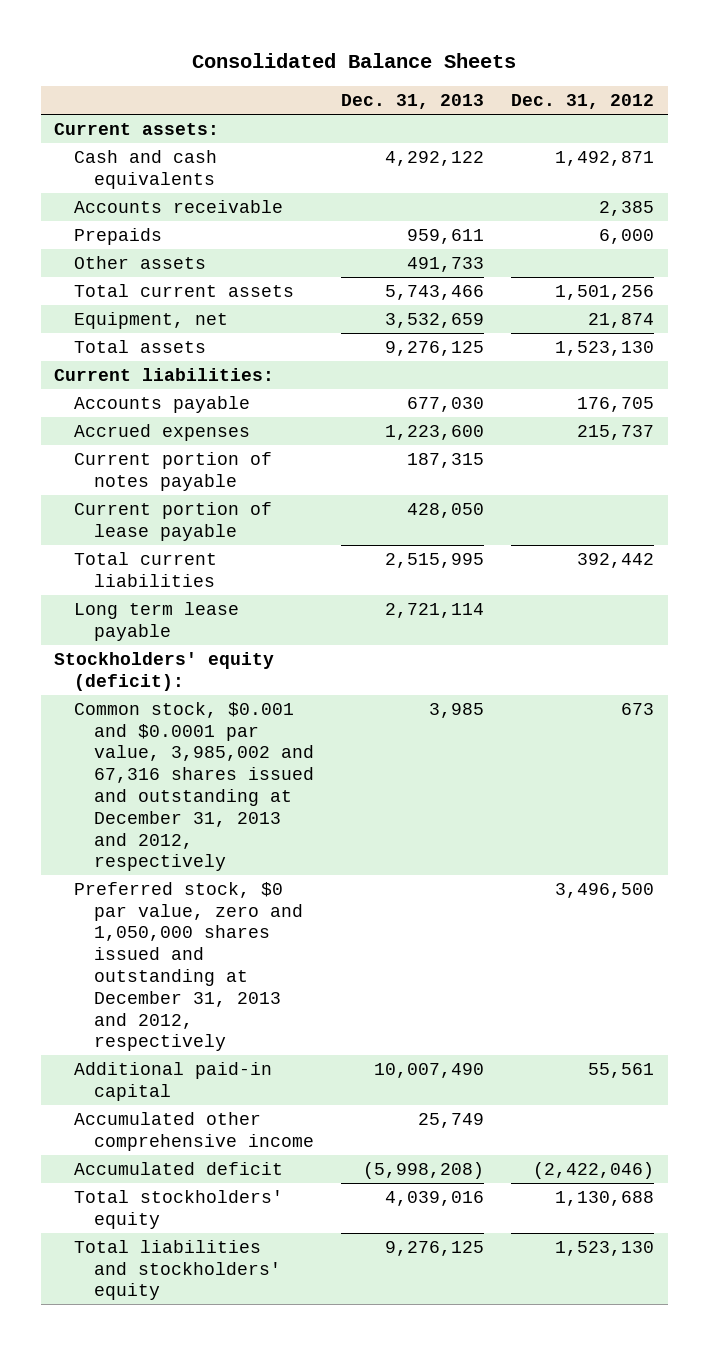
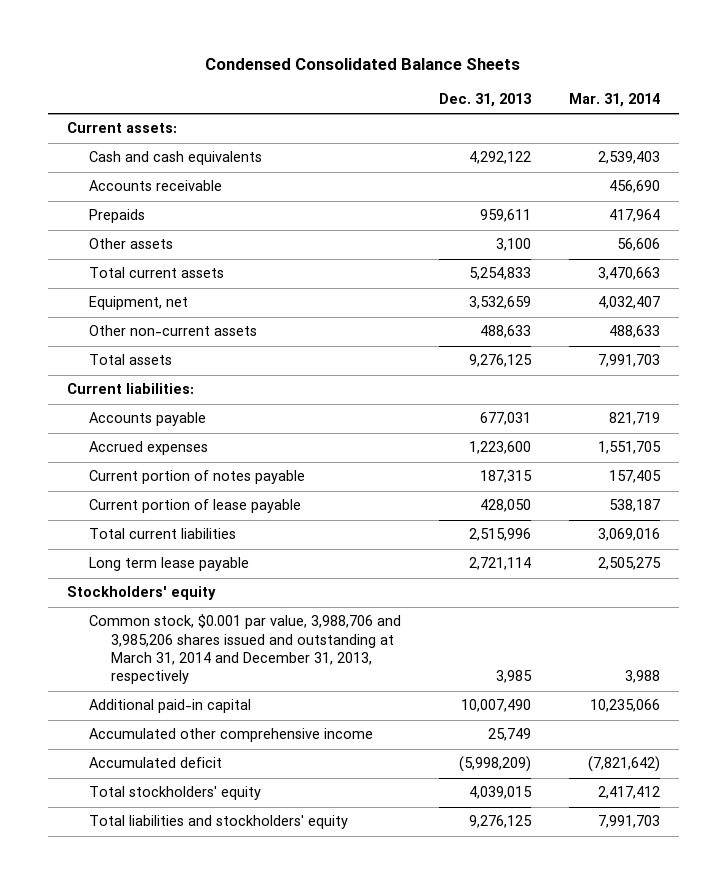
[192,53,517,69] Consolidated Balance Sheets -> [205,57,521,70] Condensed Consolidated Balance Sheets
[511,93,655,109] Dec. 31, 2012 -> none
none -> [569,92,661,107] Mar. 31, 2014
[407,256,485,272] 491,733 -> [495,238,531,252] 3,100
[385,284,485,300] 5,743,466 -> [468,267,531,281] 5,254,833
none -> [88,325,257,337] Other non-current assets
[407,396,485,412] 677,030 -> [479,412,531,426] 677,031
[385,552,485,568] 2,515,995 -> [468,528,531,542] 2,515,996
[74,881,303,1052] Preferred stock, $0 par value, zero and 1,050,000 shares issued and outstanding at December 31, 2013 and 2012, respectively -> none
[54,651,275,691] Stockholders' equity (deficit): -> [66,586,216,601] Stockholders' equity
[74,701,314,872] Common stock, $0.001 and $0.0001 par value, 3,985,002 and 67,316 shares issued and outstanding at December 31, 2013 and 2012, respectively -> [88,614,401,685] Common stock, $0.001 par value, 3,988,706 and 3,985,206 shares issued and outstanding at March 31, 2014 and December 31, 2013, respectively
[363,1161,485,1179] (5,998,208) -> [458,756,531,773] (5,998,209)
[385,1190,485,1206] 4,039,016 -> [468,786,532,800] 4,039,015

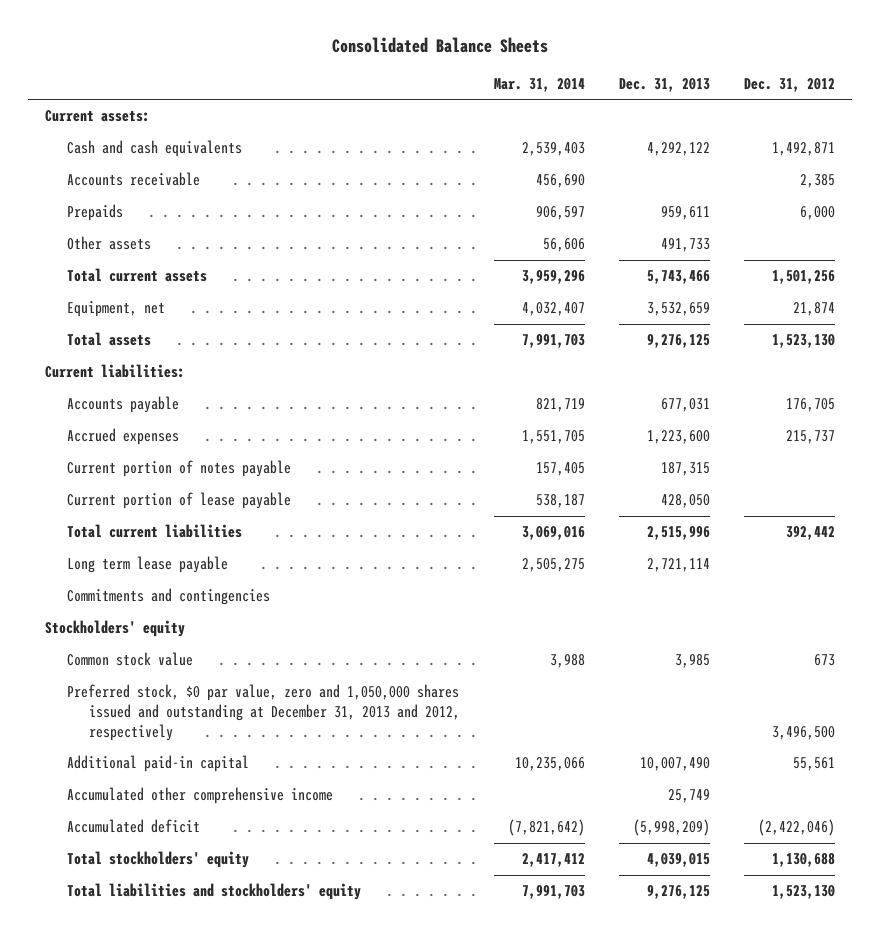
[205,57,521,70] Condensed Consolidated Balance Sheets -> [332,36,549,53] Consolidated Balance Sheets
none -> [744,77,836,92] Dec. 31, 2012
[609,209,661,223] 417,964 -> [536,206,586,221] 906,597
[495,238,531,252] 3,100 -> [661,238,711,253] 491,733
[468,267,531,281] 5,254,833 -> [647,270,711,285] 5,743,466
[598,267,661,281] 3,470,663 -> [522,270,586,285] 3,959,296
[88,325,257,337] Other non-current assets -> none
none -> [66,588,270,606] Commitments and contingencies
[88,614,401,685] Common stock, $0.001 par value, 3,988,706 and 3,985,206 shares issued and outstanding at March 31, 2014 and December 31, 2013, respectively -> [66,652,193,667] Common stock value
none -> [66,684,461,741] Preferred stock, $0 par value, zero and 1,050,000 shares issued and outstanding at December 31, 2013 and 2012, respectively

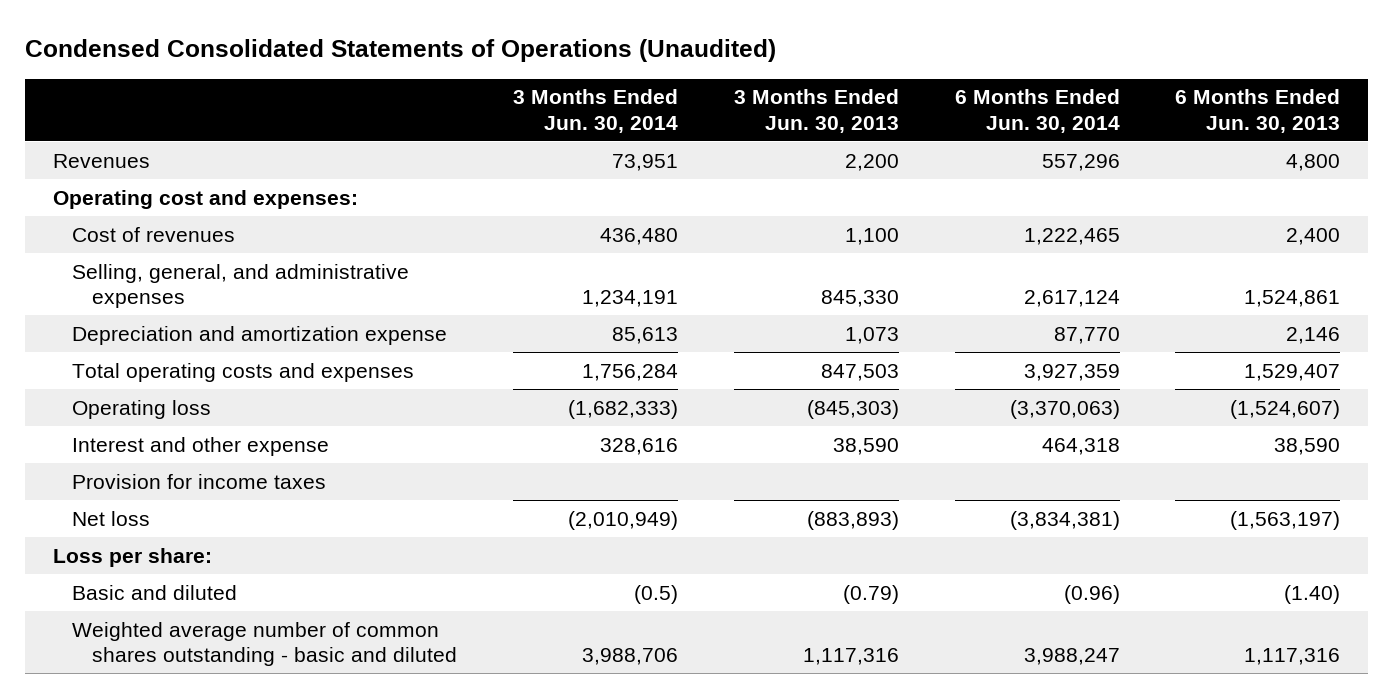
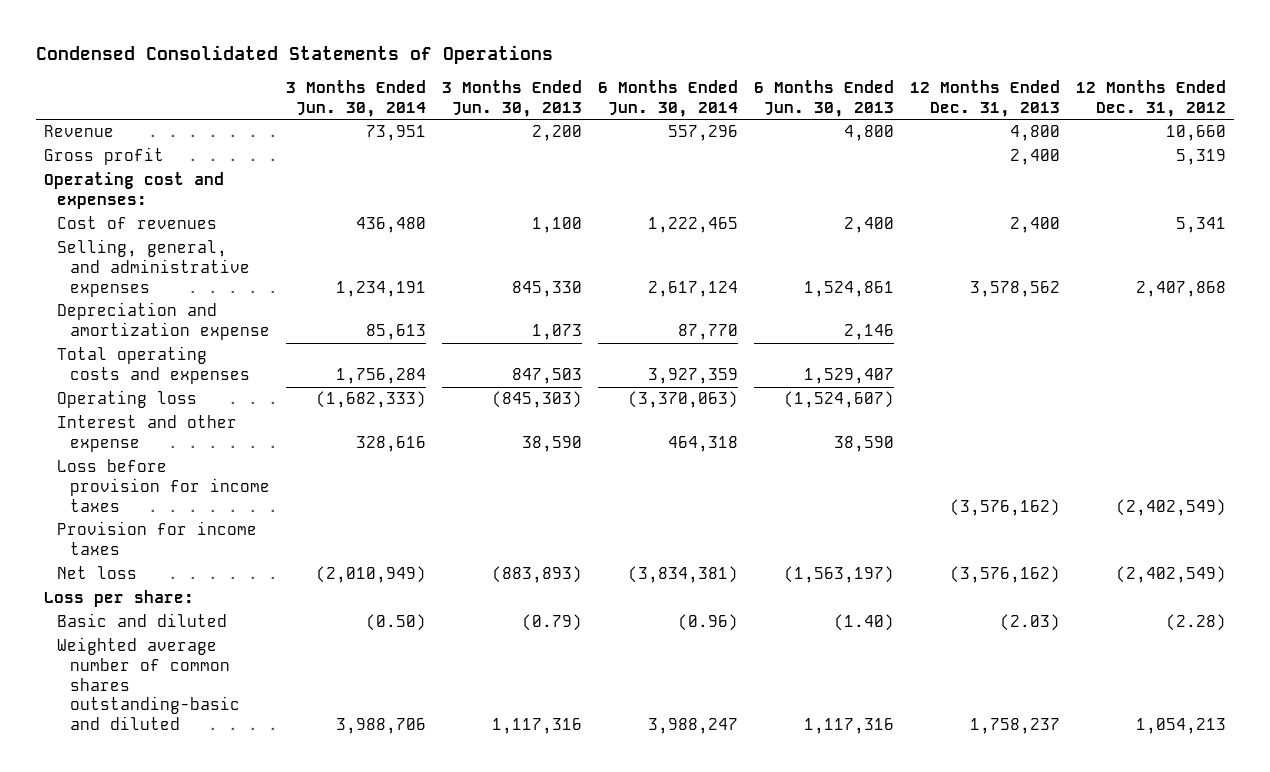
[24,39,776,63] Condensed Consolidated Statements of Operations (Unaudited) -> [35,44,553,64] Condensed Consolidated Statements of Operations
none -> [909,80,1060,117] 12 Months Ended Dec. 31, 2013
none -> [1075,80,1226,117] 12 Months Ended Dec. 31, 2012
[52,153,150,168] Revenues -> [43,125,114,138] Revenue
none -> [43,147,164,166] Gross profit
none -> [56,459,270,512] Loss before provision for income taxes
[633,584,678,604] (0.5) -> [365,614,426,632] (0.50)
[72,621,457,667] Weighted average number of common shares outstanding - basic and diluted -> [56,637,240,730] Weighted average number of common shares outstanding-basic and diluted

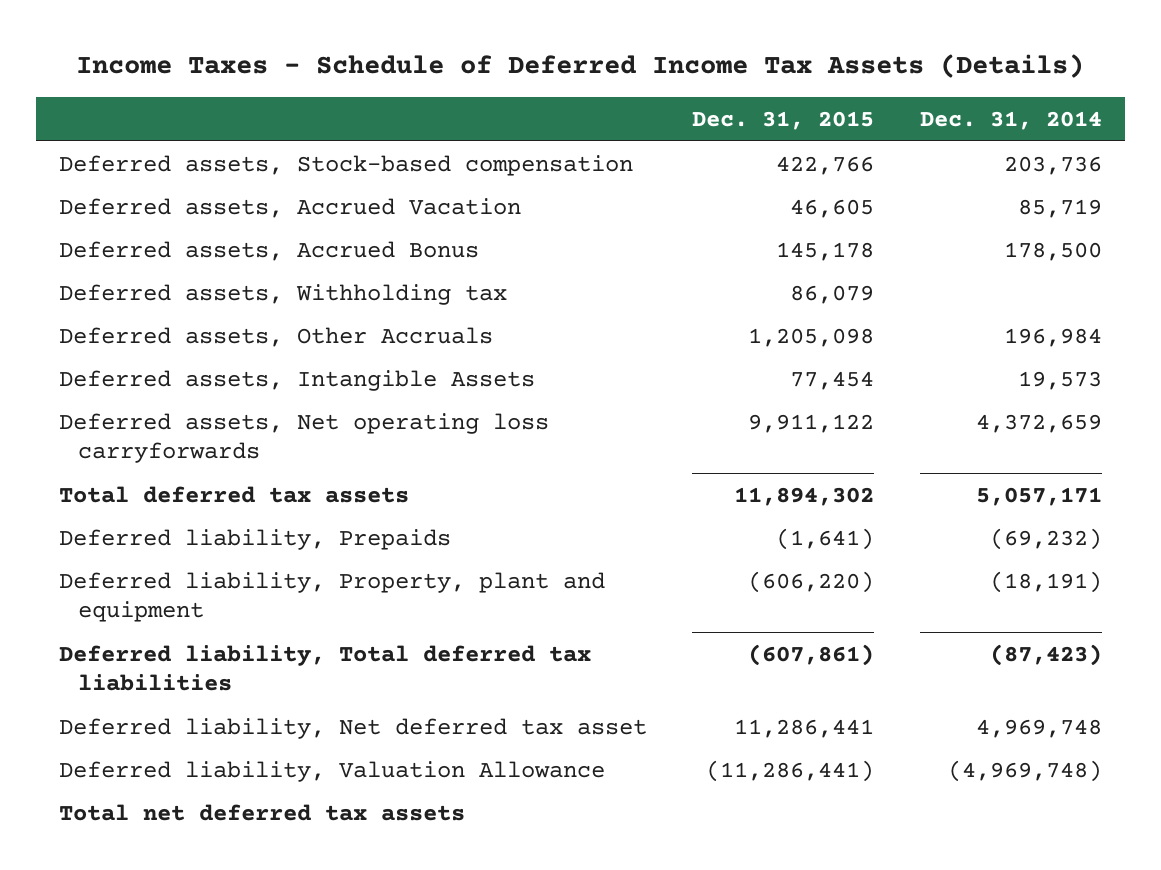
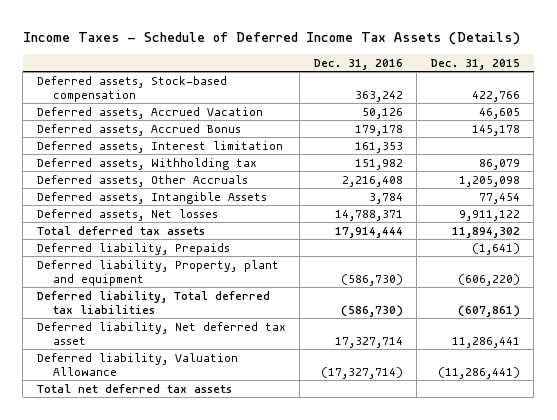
[920,110,1103,130] Dec. 31, 2014 -> none
none -> [313,58,403,70] Dec. 31, 2016
none -> [36,140,283,153] Deferred assets, Interest limitation
[58,412,549,464] Deferred assets, Net operating loss carryforwards -> [36,208,218,221] Deferred assets, Net losses

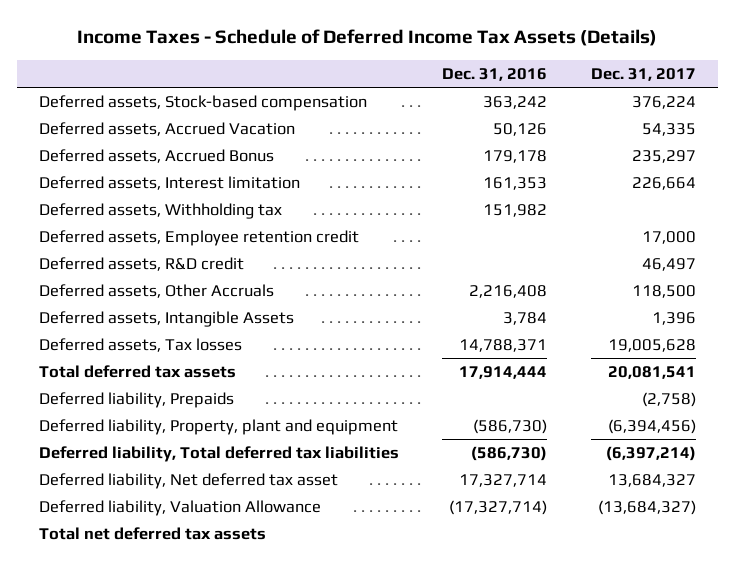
[430,58,520,70] Dec. 31, 2015 -> none
none -> [590,68,696,82] Dec. 31, 2017
none -> [38,230,359,247] Deferred assets, Employee retention credit
none -> [38,257,244,272] Deferred assets, R&D credit
[36,208,218,221] Deferred assets, Net losses -> [38,338,242,353] Deferred assets, Tax losses

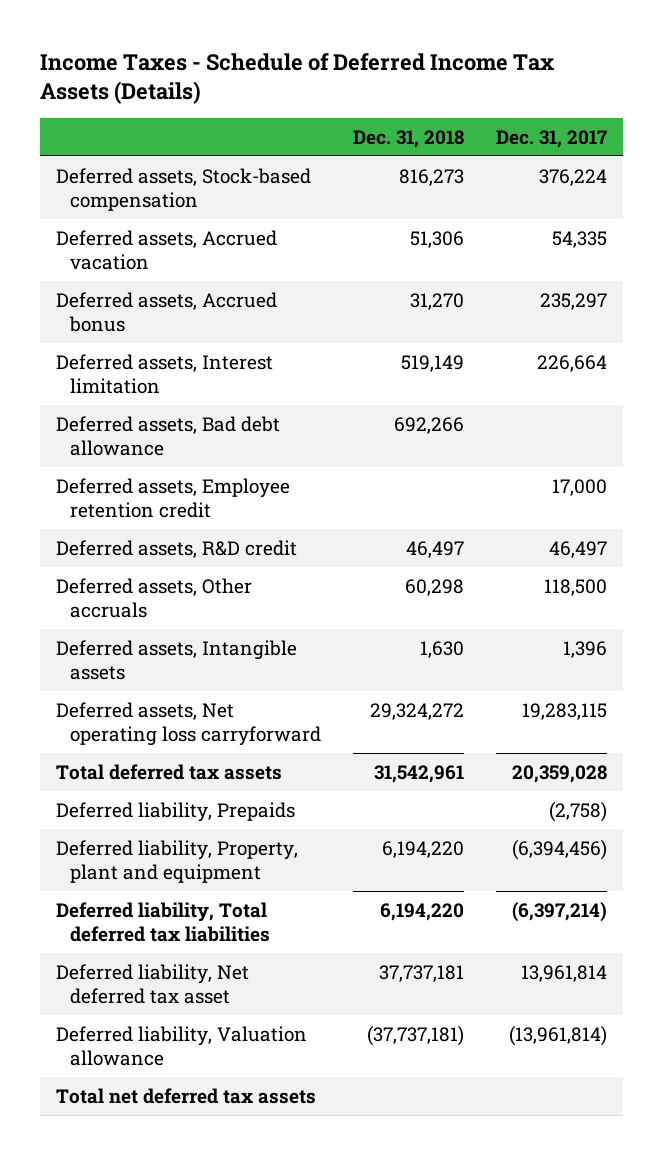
[442,68,548,82] Dec. 31, 2016 -> none
none -> [353,129,465,148] Dec. 31, 2018
[38,122,295,137] Deferred assets, Accrued Vacation -> [55,229,277,271] Deferred assets, Accrued vacation
[38,149,274,164] Deferred assets, Accrued Bonus -> [55,291,277,333] Deferred assets, Accrued bonus
[38,203,282,220] Deferred assets, Withholding tax -> none
none -> [55,415,280,457] Deferred assets, Bad debt allowance
[38,284,274,299] Deferred assets, Other Accruals -> [55,577,252,619] Deferred assets, Other accruals
[38,311,294,328] Deferred assets, Intangible Assets -> [55,639,297,681] Deferred assets, Intangible assets
[38,338,242,353] Deferred assets, Tax losses -> [55,701,322,747] Deferred assets, Net operating loss carryforward
[607,339,696,353] 19,005,628 -> [521,702,607,720] 19,283,115
[607,366,696,380] 20,081,541 -> [511,764,607,783] 20,359,028
[607,474,696,488] 13,684,327 -> [520,964,607,982] 13,961,814
[38,500,321,517] Deferred liability, Valuation Allowance -> [55,1025,307,1067] Deferred liability, Valuation allowance
[597,500,696,516] (13,684,327) -> [508,1024,607,1046] (13,961,814)

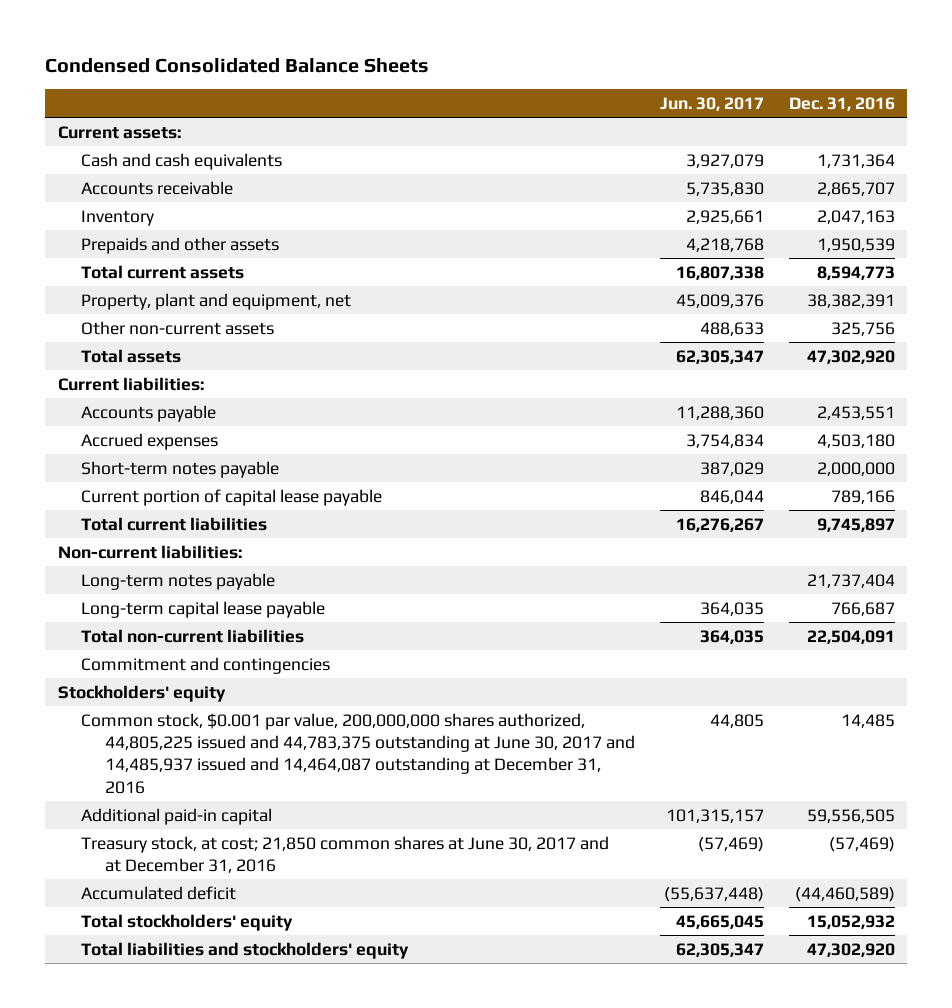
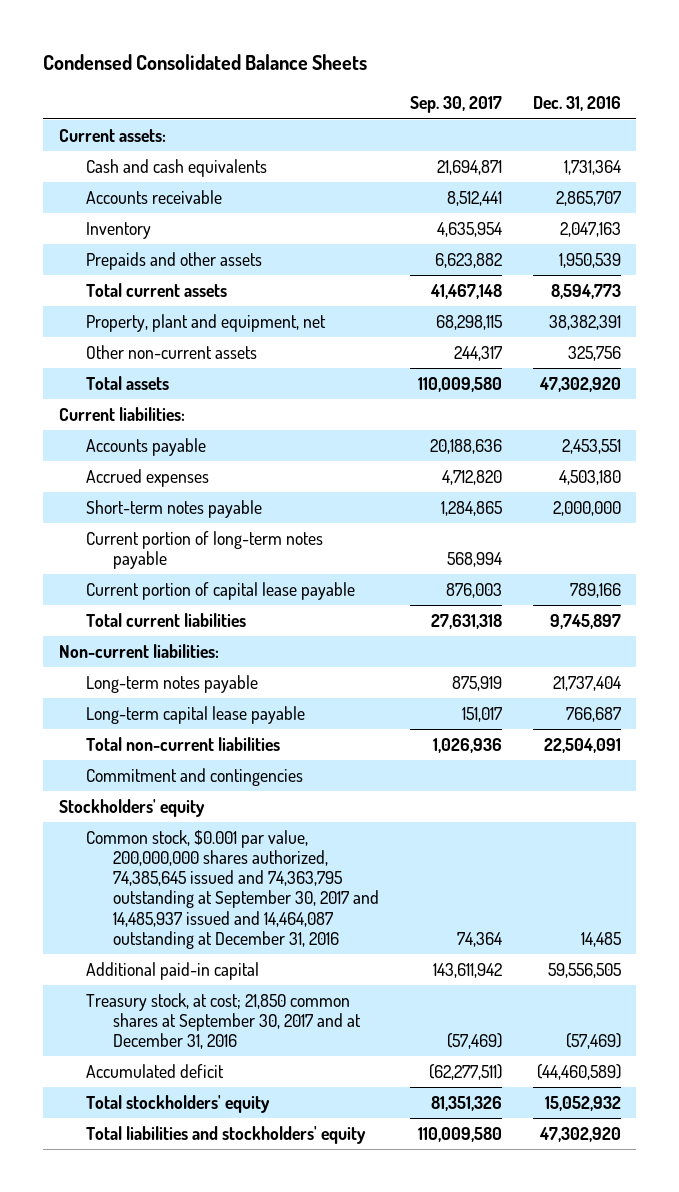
[659,96,764,111] Jun. 30, 2017 -> none
none -> [409,96,502,114] Sep. 30, 2017
none -> [85,530,323,570] Current portion of long-term notes payable
[81,712,635,794] Common stock, $0.001 par value, 200,000,000 shares authorized, 44,805,225 issued and 44,783,375 outstanding at June 30, 2017 and 14,485,937 issued and 14,464,087 outstanding at December 31, 2016 -> [85,829,379,949] Common stock, $0.001 par value, 200,000,000 shares authorized, 74,385,645 issued and 74,363,795 outstanding at September 30, 2017 and 14,485,937 issued and 14,464,087 outstanding at December 31, 2016
[81,835,610,873] Treasury stock, at cost; 21,850 common shares at June 30, 2017 and at December 31, 2016 -> [85,992,361,1050] Treasury stock, at cost; 21,850 common shares at September 30, 2017 and at December 31, 2016

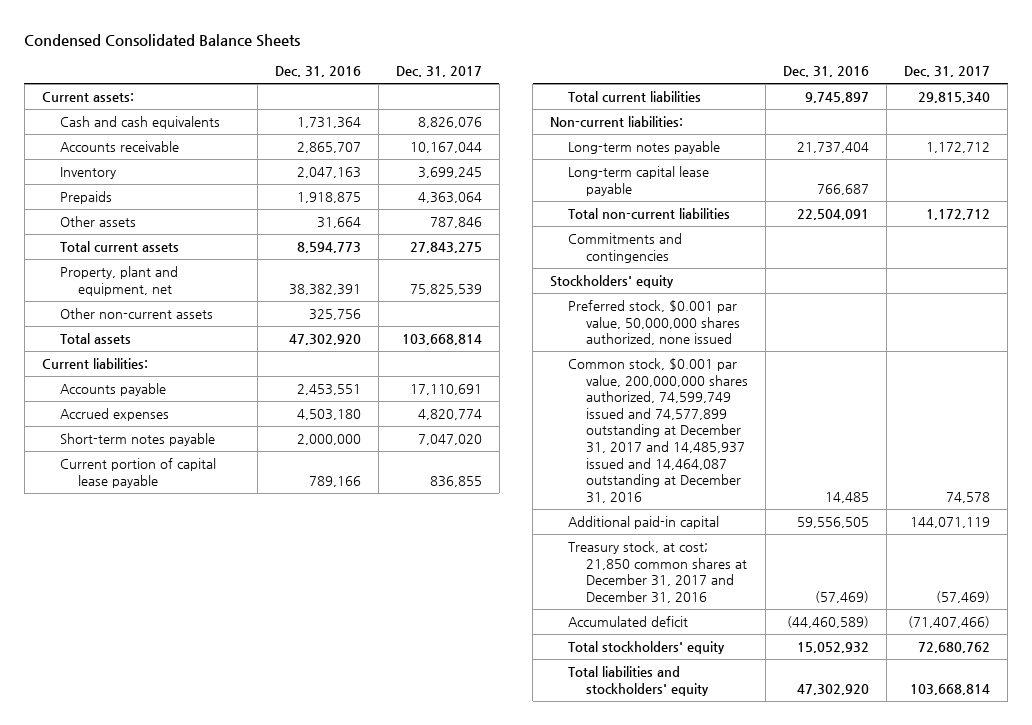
[409,96,502,114] Sep. 30, 2017 -> none
none -> [395,66,482,78] Dec. 31, 2017
[85,251,262,270] Prepaids and other assets -> [59,191,112,205] Prepaids
[558,252,621,268] 1,950,539 -> [296,192,361,204] 1,918,875
none -> [59,216,136,228] Other assets
[85,530,323,570] Current portion of long-term notes payable -> none
[85,767,303,786] Commitment and contingencies -> [567,233,682,263] Commitments and contingencies
none -> [567,300,740,346] Preferred stock, $0.001 par value, 50,000,000 shares authorized, none issued
[85,829,379,949] Common stock, $0.001 par value, 200,000,000 shares authorized, 74,385,645 issued and 74,363,795 outstanding at September 30, 2017 and 14,485,937 issued and 14,464,087 outstanding at December 31, 2016 -> [567,358,748,503] Common stock, $0.001 par value, 200,000,000 shares authorized, 74,599,749 issued and 74,577,899 outstanding at December 31, 2017 and 14,485,937 issued and 14,464,087 outstanding at December 31, 2016
[85,992,361,1050] Treasury stock, at cost; 21,850 common shares at September 30, 2017 and at December 31, 2016 -> [567,541,747,603] Treasury stock, at cost; 21,850 common shares at December 31, 2017 and December 31, 2016

